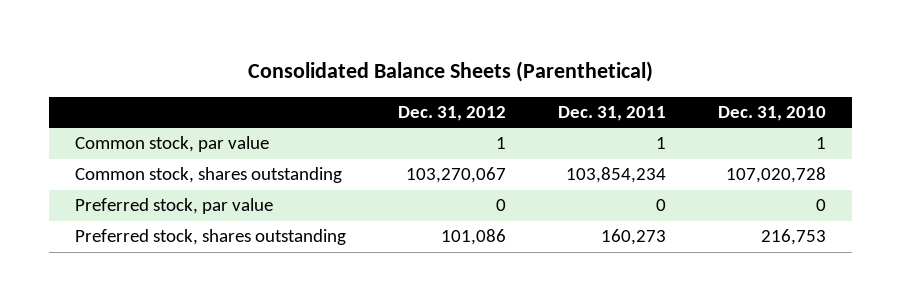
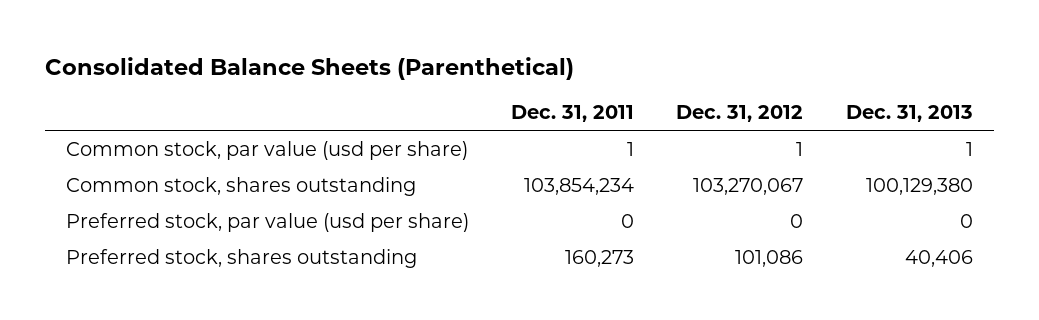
[718,106,827,122] Dec. 31, 2010 -> none
none -> [845,104,973,122] Dec. 31, 2013
[75,136,270,153] Common stock, par value -> [65,140,468,160] Common stock, par value (usd per share)
[75,198,274,215] Preferred stock, par value -> [65,212,469,232] Preferred stock, par value (usd per share)

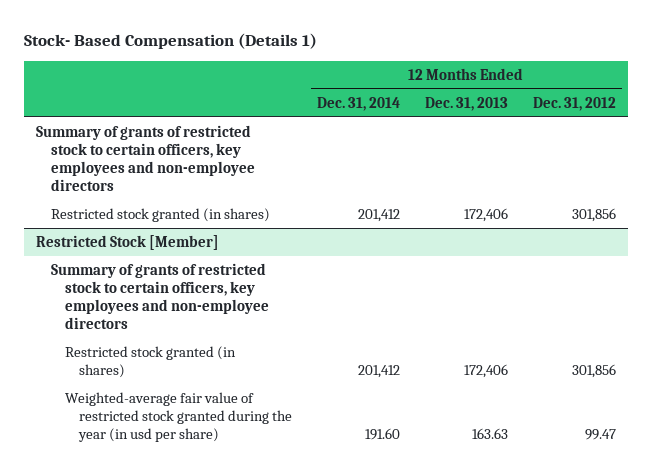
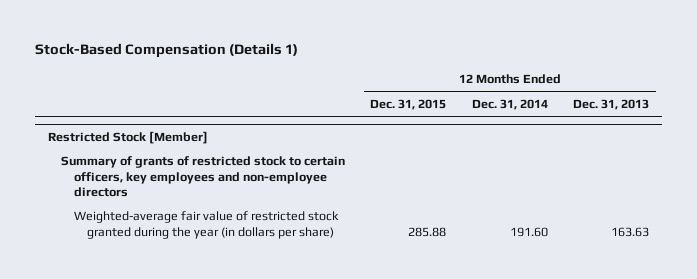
[23,33,317,50] Stock- Based Compensation (Details 1) -> [35,43,299,59] Stock-Based Compensation (Details 1)
[532,96,616,111] Dec. 31, 2012 -> none
none -> [370,99,447,111] Dec. 31, 2015
[36,124,255,191] Summary of grants of restricted stock to certain officers, key employees and non-employee directors -> none
[50,207,270,222] Restricted stock granted (in shares) -> none
[64,345,236,378] Restricted stock granted (in shares) -> none
[64,391,292,442] Weighted-average fair value of restricted stock granted during the year (in usd per share) -> [74,211,340,239] Weighted-average fair value of restricted stock granted during the year (in dollars per share)

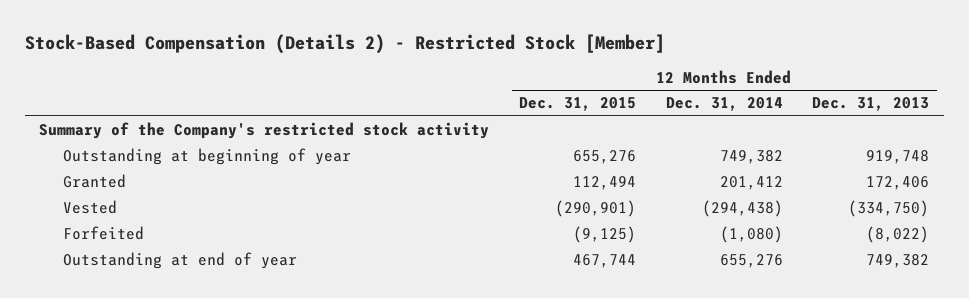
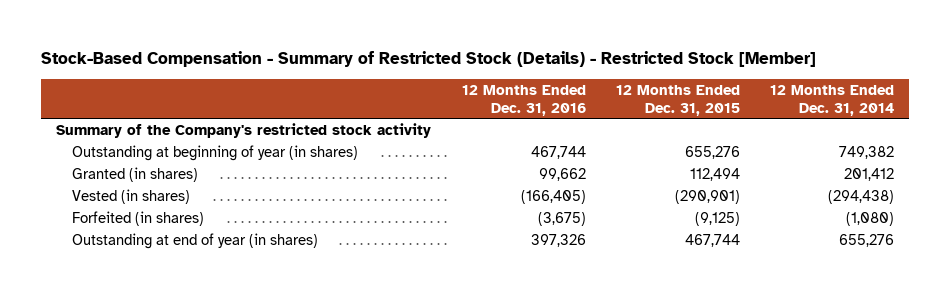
[24,33,665,54] Stock-Based Compensation (Details 2) - Restricted Stock [Member] -> [41,51,817,68] Stock-Based Compensation - Summary of Restricted Stock (Details) - Restricted Stock [Member]
[812,97,930,112] Dec. 31, 2013 -> none
none -> [461,84,586,116] 12 Months Ended Dec. 31, 2016
[62,148,351,166] Outstanding at beginning of year -> [71,144,358,161] Outstanding at beginning of year (in shares)
[62,174,126,189] Granted -> [71,166,198,182] Granted (in shares)
[62,200,117,215] Vested -> [71,188,190,204] Vested (in shares)
[62,226,144,241] Forfeited -> [71,210,204,226] Forfeited (in shares)
[62,252,297,270] Outstanding at end of year -> [71,232,318,249] Outstanding at end of year (in shares)

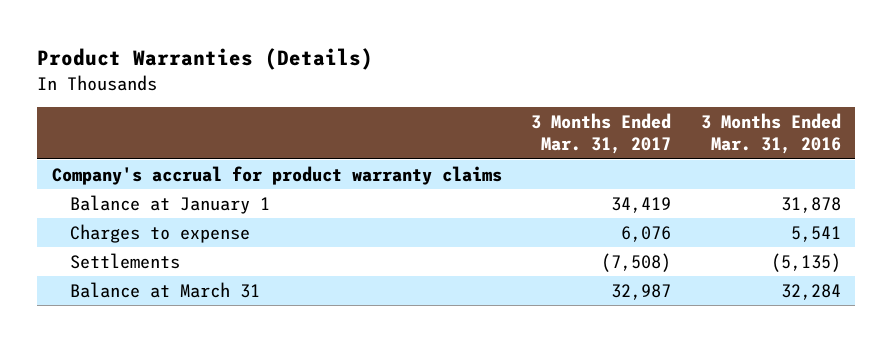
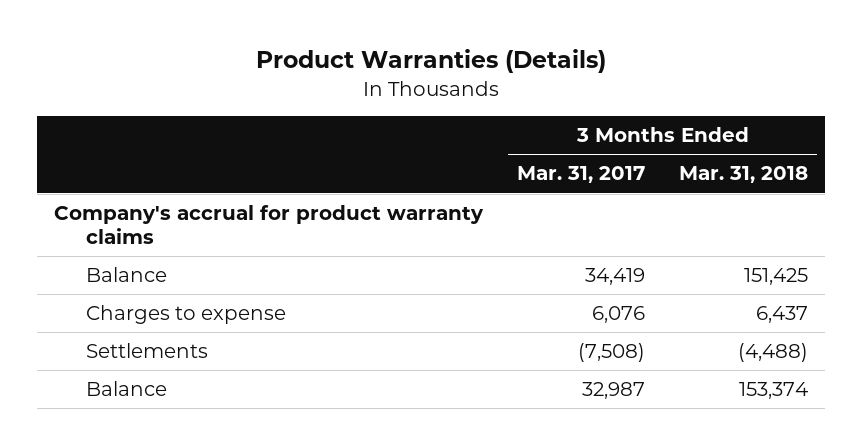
[700,113,841,155] 3 Months Ended Mar. 31, 2016 -> none
none -> [679,166,809,184] Mar. 31, 2018
[69,194,270,214] Balance at January 1 -> [85,267,167,283] Balance
[69,281,260,298] Balance at March 31 -> [85,381,167,397] Balance

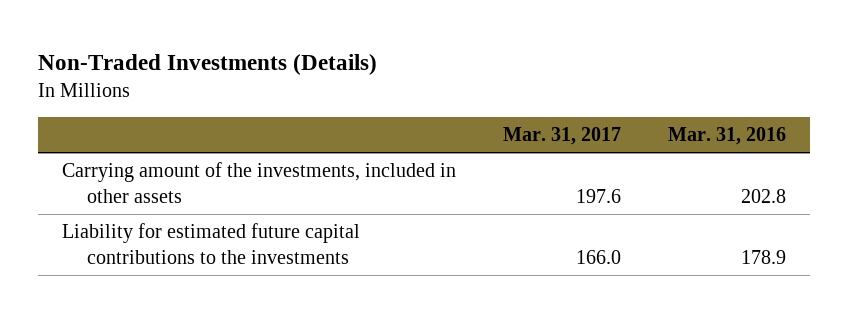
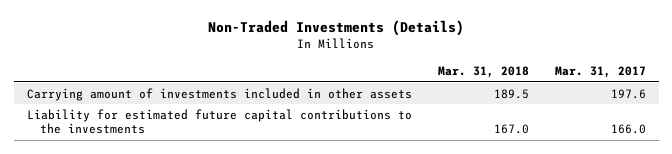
[668,126,787,145] Mar. 31, 2016 -> none
none -> [437,66,529,79] Mar. 31, 2018
[61,162,456,204] Carrying amount of the investments, included in other assets -> [26,87,412,101] Carrying amount of investments included in other assets

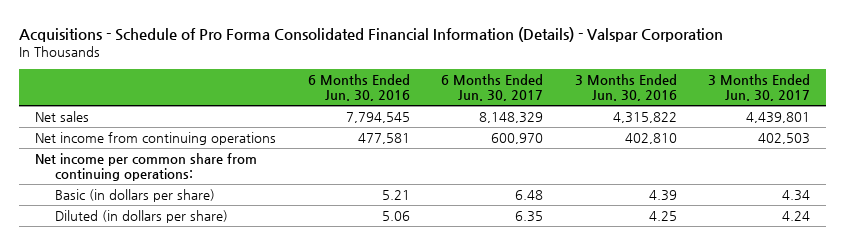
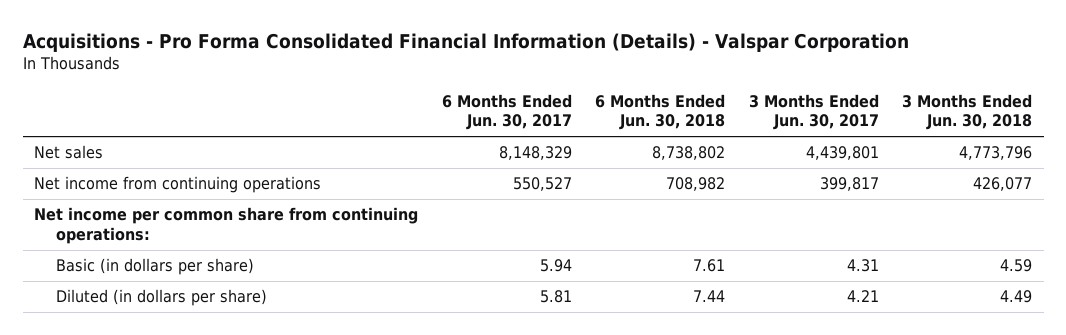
[19,26,724,42] Acquisitions - Schedule of Pro Forma Consolidated Financial Information (Details) - Valspar Corporation -> [22,32,909,52] Acquisitions - Pro Forma Consolidated Financial Information (Details) - Valspar Corporation
[307,73,410,102] 6 Months Ended Jun. 30, 2016 -> none
[574,73,677,102] 3 Months Ended Jun. 30, 2016 -> none
none -> [595,93,726,131] 6 Months Ended Jun. 30, 2018
none -> [901,93,1032,131] 3 Months Ended Jun. 30, 2018
[491,133,544,145] 600,970 -> [512,177,572,192] 550,527
[758,133,811,145] 402,503 -> [819,177,879,192] 399,817
[515,190,544,201] 6.48 -> [539,259,572,273] 5.94
[782,190,811,202] 4.34 -> [846,259,879,273] 4.31
[515,211,544,223] 6.35 -> [539,290,572,304] 5.81
[782,211,811,222] 4.24 -> [846,290,879,303] 4.21

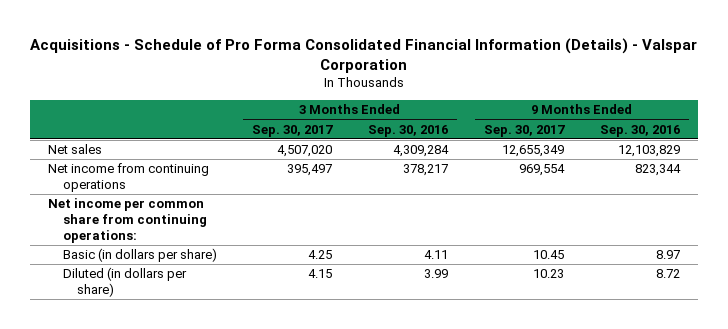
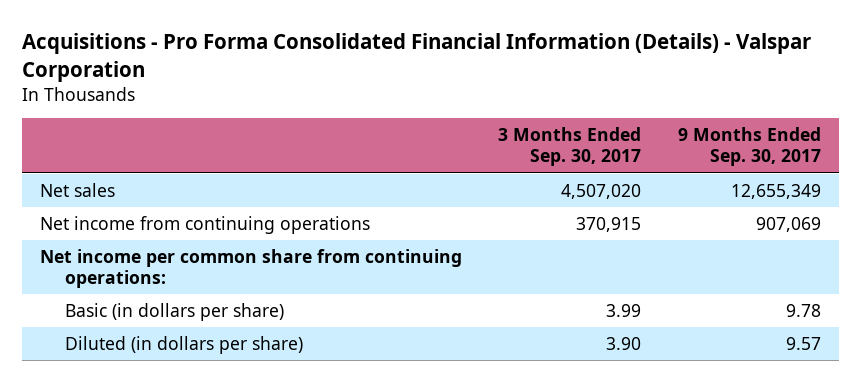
[29,38,697,73] Acquisitions - Schedule of Pro Forma Consolidated Financial Information (Details) - Valspar Corporation -> [21,33,811,82] Acquisitions - Pro Forma Consolidated Financial Information (Details) - Valspar Corporation
[368,124,449,137] Sep. 30, 2016 -> none
[599,124,680,137] Sep. 30, 2016 -> none
[287,164,333,177] 395,497 -> [576,216,642,232] 370,915
[519,164,566,177] 969,554 -> [755,216,821,232] 907,069
[308,250,333,260] 4.25 -> [606,303,642,317] 3.99
[533,250,565,260] 10.45 -> [785,303,821,317] 9.78
[308,269,333,279] 4.15 -> [606,336,642,350] 3.90
[533,269,565,279] 10.23 -> [785,336,821,350] 9.57

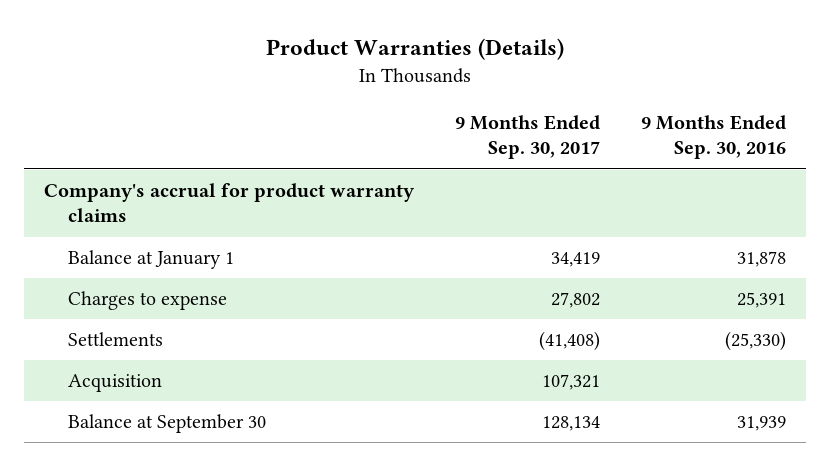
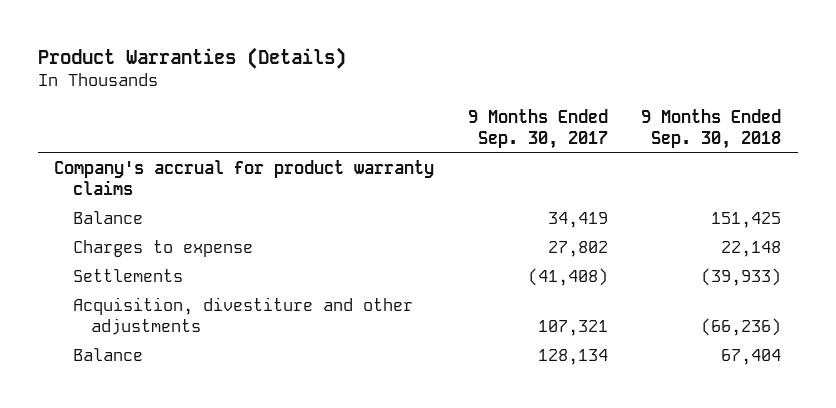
[640,115,786,160] 9 Months Ended Sep. 30, 2016 -> none
none -> [641,108,782,150] 9 Months Ended Sep. 30, 2018
[68,250,235,270] Balance at January 1 -> [72,211,143,225] Balance
[68,374,163,393] Acquisition -> [72,297,413,336] Acquisition, divestiture and other adjustments
[68,414,267,434] Balance at September 30 -> [72,348,143,362] Balance

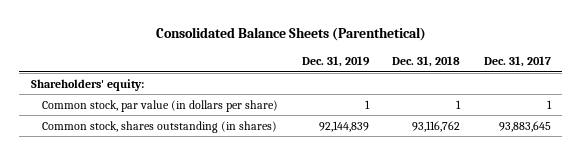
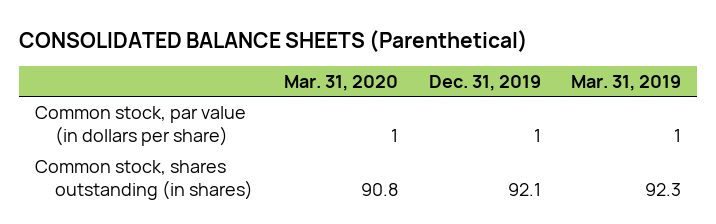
[155,27,426,42] Consolidated Balance Sheets (Parenthetical) -> [19,29,529,52] CONSOLIDATED BALANCE SHEETS (Parenthetical)
[392,56,461,68] Dec. 31, 2018 -> none
[483,56,551,68] Dec. 31, 2017 -> none
none -> [283,74,398,91] Mar. 31, 2020
none -> [571,74,682,91] Mar. 31, 2019
[31,78,145,91] Shareholders' equity: -> none
[318,120,369,132] 92,144,839 -> [507,183,541,197] 92.1

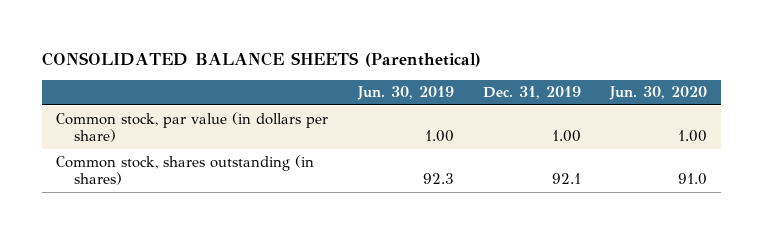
[283,74,398,91] Mar. 31, 2020 -> none
[571,74,682,91] Mar. 31, 2019 -> none
none -> [356,86,454,101] Jun. 30, 2019
none -> [608,86,707,101] Jun. 30, 2020
[533,129,541,143] 1 -> [551,129,581,142] 1.00

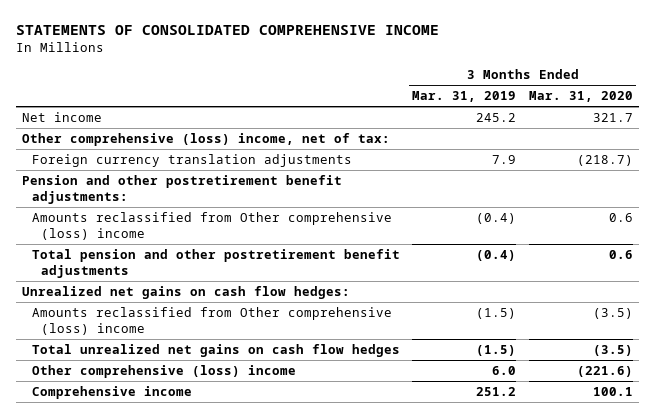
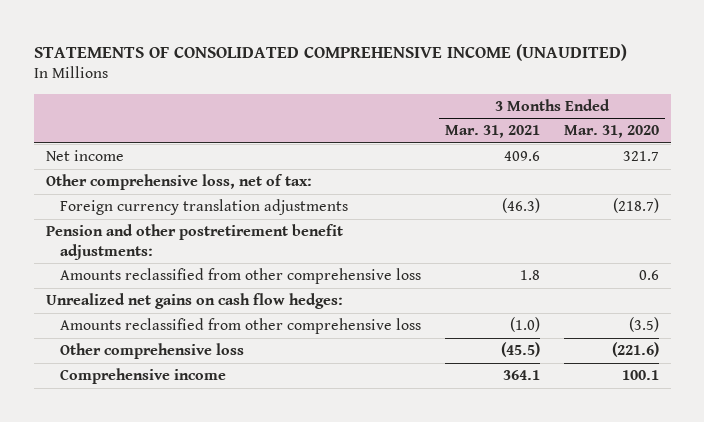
[15,24,439,35] STATEMENTS OF CONSOLIDATED COMPREHENSIVE INCOME -> [33,43,627,61] STATEMENTS OF CONSOLIDATED COMPREHENSIVE INCOME (UNAUDITED)
[412,91,517,103] Mar. 31, 2019 -> none
none -> [444,125,540,139] Mar. 31, 2021
[21,132,390,146] Other comprehensive (loss) income, net of tax: -> [45,174,312,191] Other comprehensive loss, net of tax:
[31,248,400,278] Total pension and other postretirement benefit adjustments -> none
[31,211,392,240] Amounts reclassified from Other comprehensive (loss) income -> [59,268,421,285] Amounts reclassified from other comprehensive loss
[31,343,400,357] Total unrealized net gains on cash flow hedges -> none
[31,306,392,335] Amounts reclassified from Other comprehensive (loss) income -> [59,318,421,335] Amounts reclassified from other comprehensive loss
[31,364,296,378] Other comprehensive (loss) income -> [59,343,244,360] Other comprehensive loss

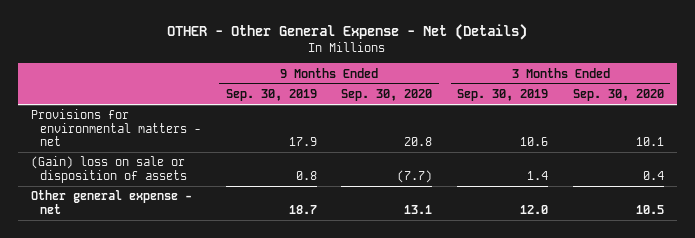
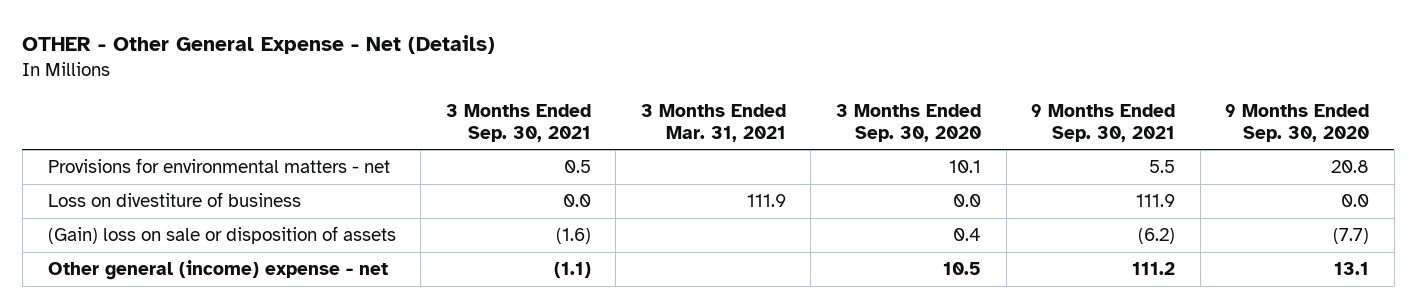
[225,89,317,102] Sep. 30, 2019 -> none
[457,89,549,102] Sep. 30, 2019 -> none
none -> [445,104,591,142] 3 Months Ended Sep. 30, 2021
none -> [640,104,786,142] 3 Months Ended Mar. 31, 2021
none -> [1031,104,1176,142] 9 Months Ended Sep. 30, 2021
none -> [47,192,301,208] Loss on divestiture of business
[30,190,192,214] Other general expense - net -> [47,260,388,281] Other general (income) expense - net

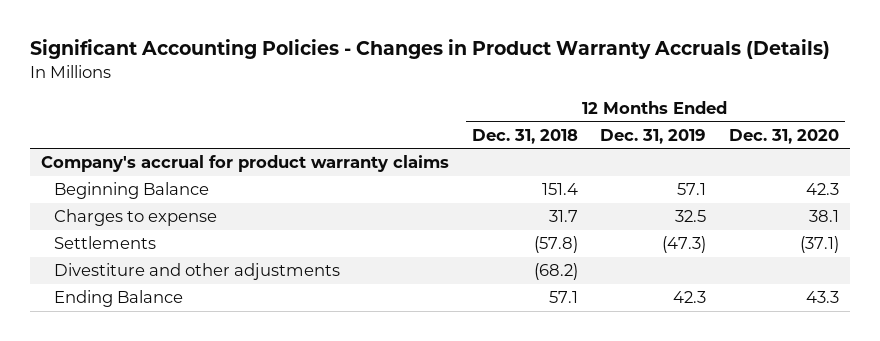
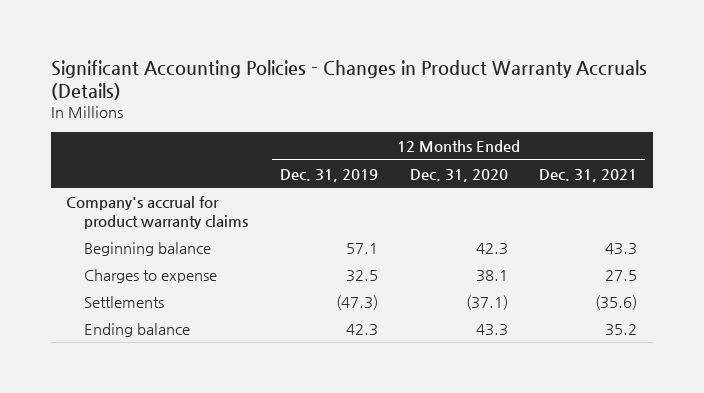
[471,128,578,144] Dec. 31, 2018 -> none
none -> [539,168,638,182] Dec. 31, 2021
[54,182,210,200] Beginning Balance -> [84,241,212,256] Beginning balance
[54,263,341,281] Divestiture and other adjustments -> none
[54,290,184,308] Ending Balance -> [84,322,191,337] Ending balance

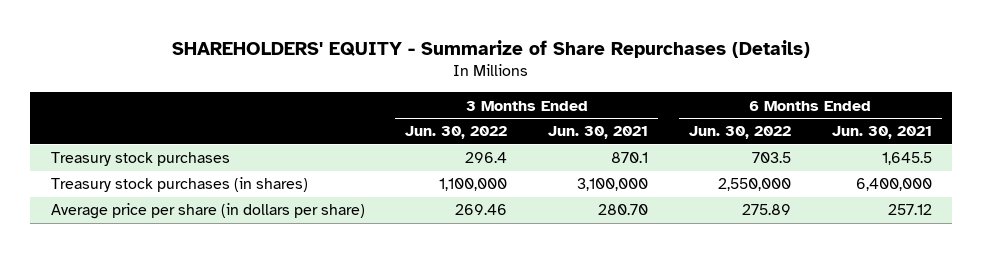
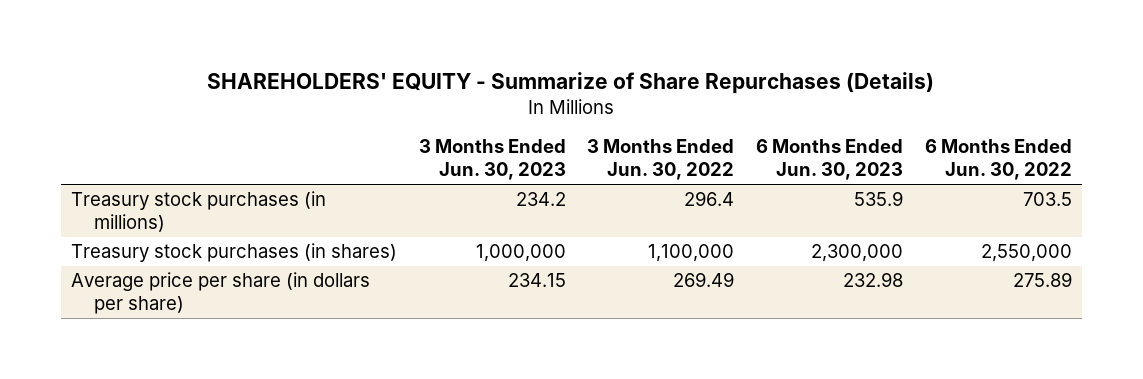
[548,126,649,140] Jun. 30, 2021 -> none
[831,126,932,140] Jun. 30, 2021 -> none
none -> [418,139,566,181] 3 Months Ended Jun. 30, 2023
none -> [756,139,904,181] 6 Months Ended Jun. 30, 2023
[50,152,230,167] Treasury stock purchases -> [71,191,327,233] Treasury stock purchases (in millions)
[455,204,508,216] 269.46 -> [673,272,735,288] 269.49

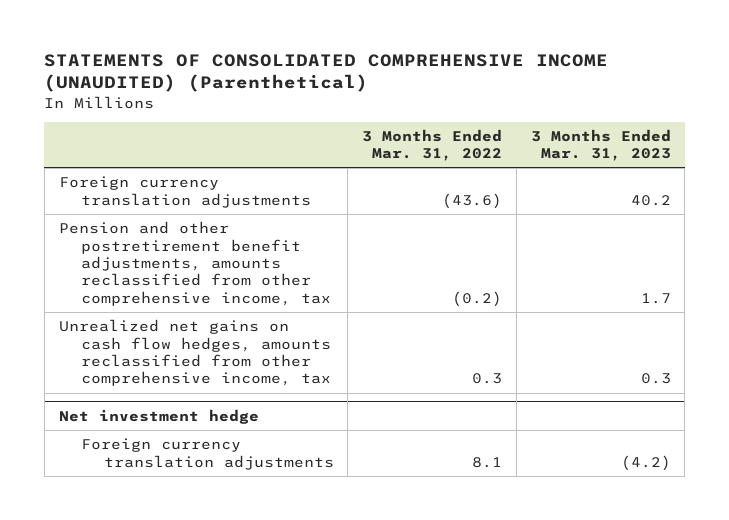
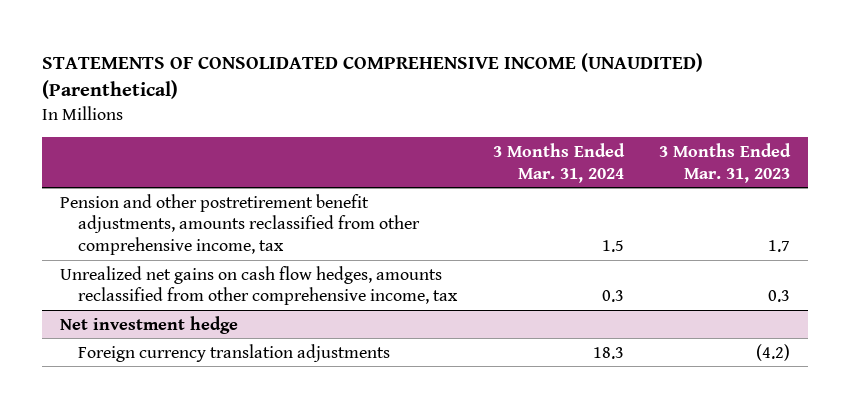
[362,128,503,162] 3 Months Ended Mar. 31, 2022 -> none
none -> [492,142,625,183] 3 Months Ended Mar. 31, 2024
[58,176,312,208] Foreign currency translation adjustments -> none

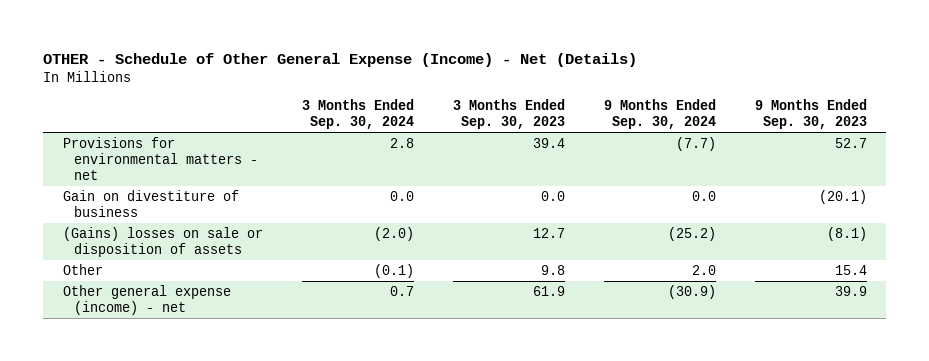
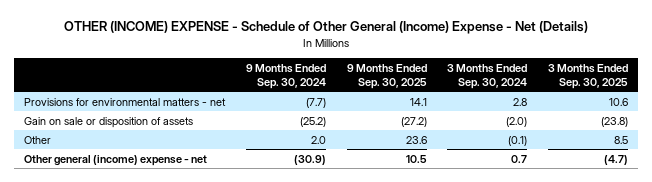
[43,52,638,67] OTHER - Schedule of Other General Expense (Income) - Net (Details) -> [64,21,589,35] OTHER (INCOME) EXPENSE - Schedule of Other General (Income) Expense - Net (Details)
[452,98,565,130] 3 Months Ended Sep. 30, 2023 -> none
[754,98,867,130] 9 Months Ended Sep. 30, 2023 -> none
none -> [346,63,427,89] 9 Months Ended Sep. 30, 2025
none -> [547,63,628,89] 3 Months Ended Sep. 30, 2025
[62,189,239,218] Gain on divestiture of business -> none
[62,226,263,258] (Gains) losses on sale or disposition of assets -> [24,116,194,128] Gain on sale or disposition of assets
[62,284,231,316] Other general expense (income) - net -> [24,154,208,166] Other general (income) expense - net

